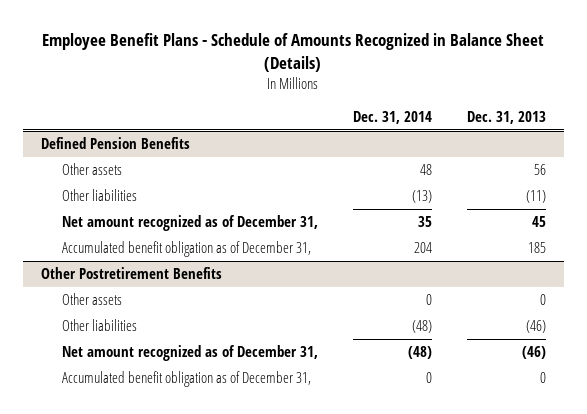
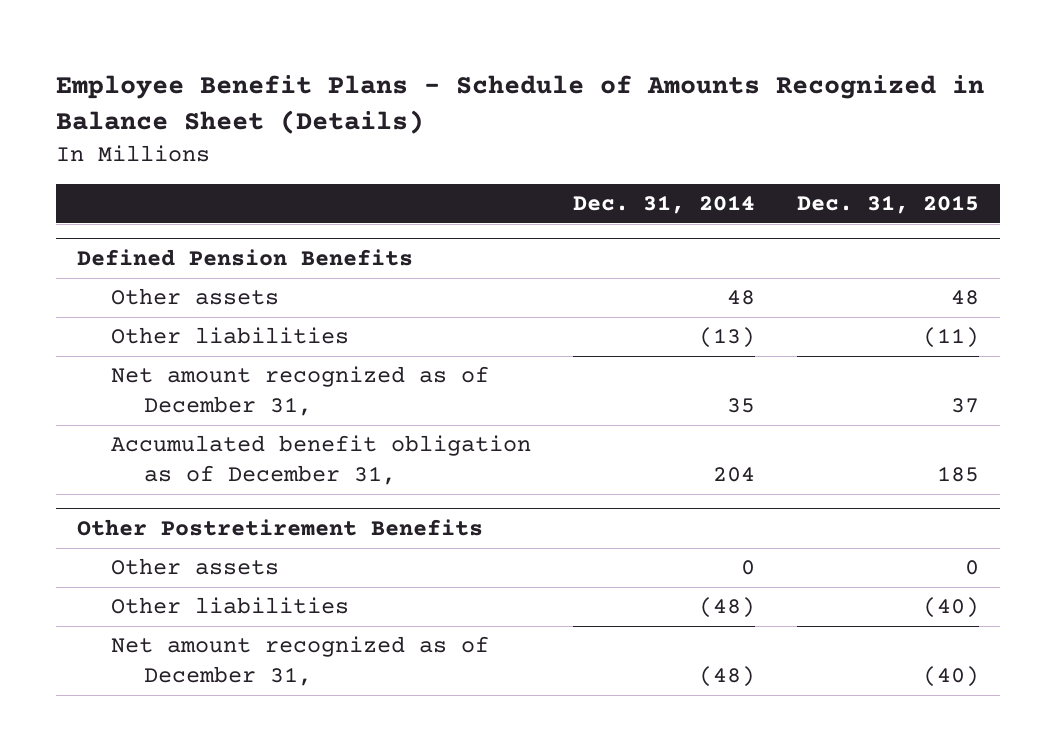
[467,111,547,125] Dec. 31, 2013 -> none
none -> [797,195,980,215] Dec. 31, 2015
[61,371,311,388] Accumulated benefit obligation as of December 31, -> none

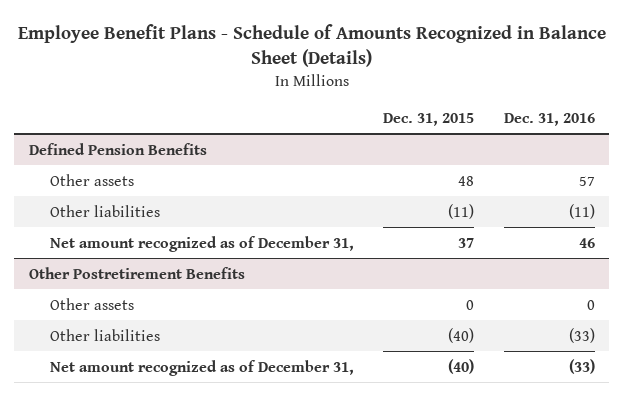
[572,195,755,215] Dec. 31, 2014 -> none
none -> [503,112,595,126] Dec. 31, 2016
[110,435,531,486] Accumulated benefit obligation as of December 31, -> none

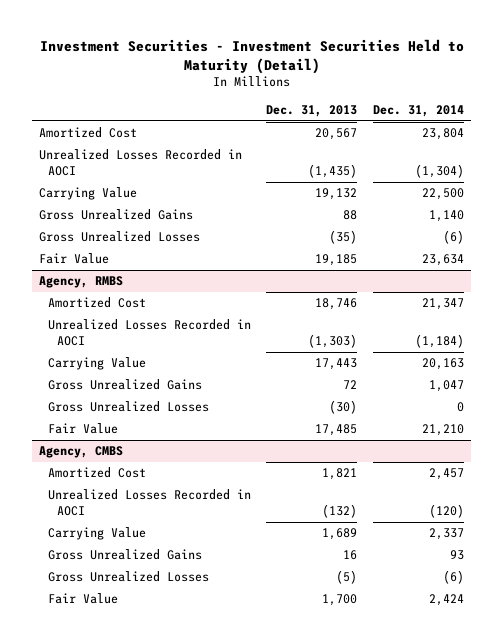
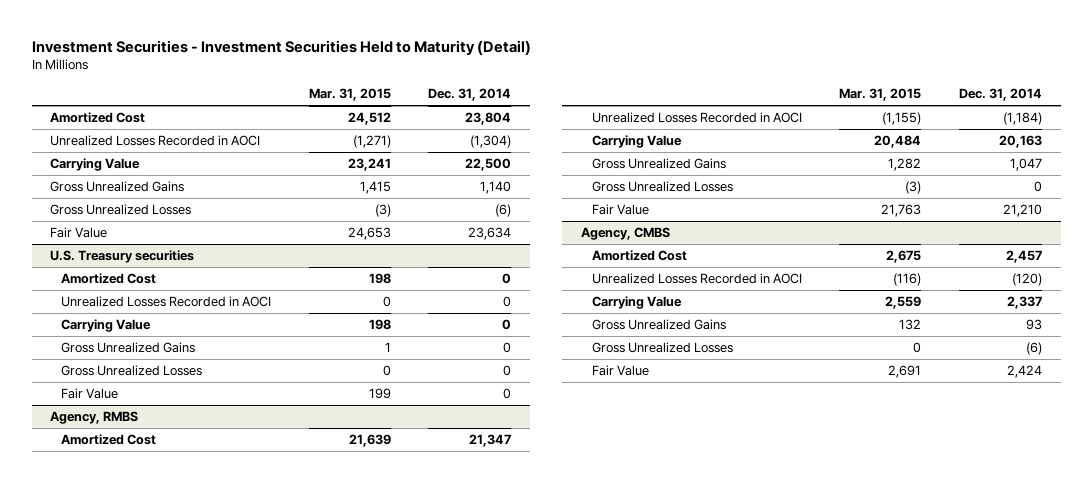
[266,104,358,117] Dec. 31, 2013 -> none
none -> [308,88,391,102] Mar. 31, 2015
none -> [50,250,195,264] U.S. Treasury securities
none -> [61,273,157,285] Amortized Cost
none -> [61,296,272,308] Unrealized Losses Recorded in AOCI
none -> [61,319,152,333] Carrying Value
none -> [61,342,196,354] Gross Unrealized Gains
none -> [61,365,203,377] Gross Unrealized Losses
none -> [61,388,119,400] Fair Value

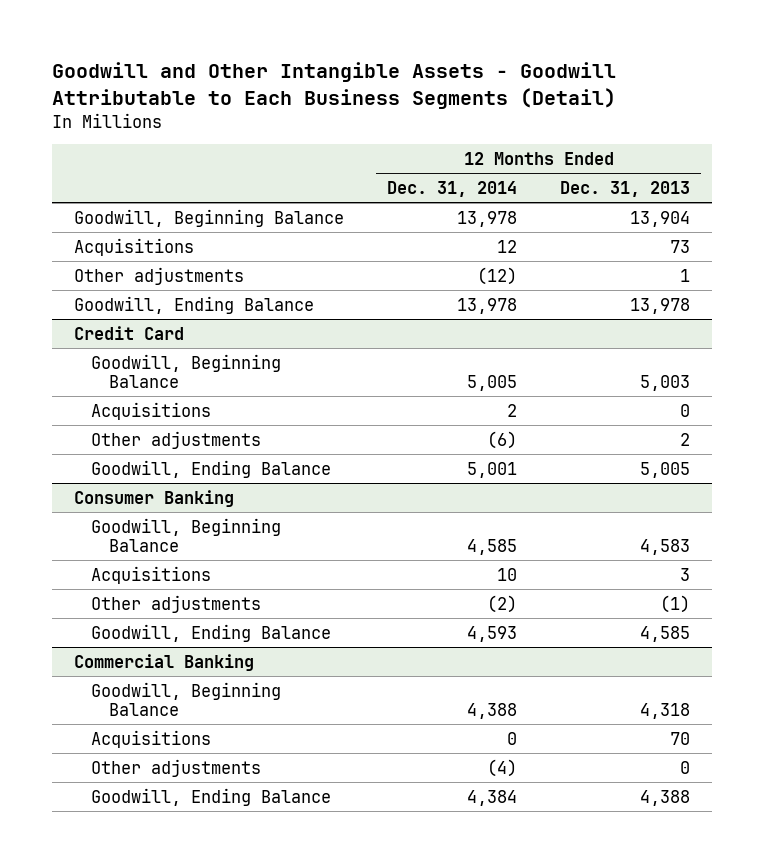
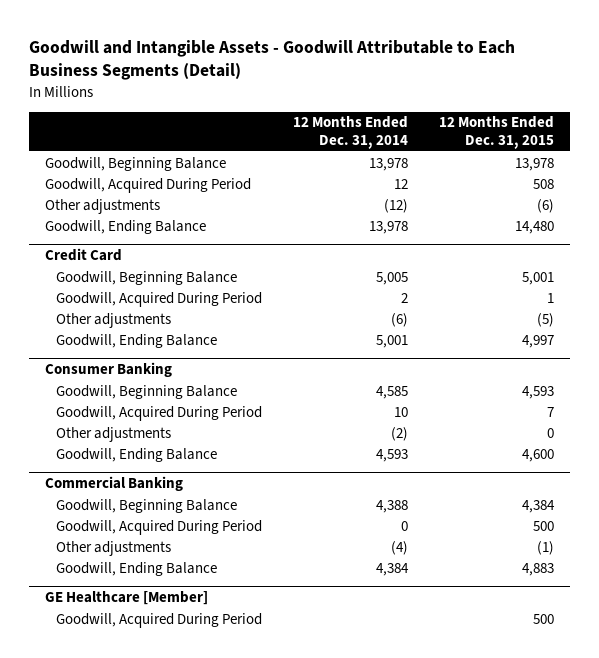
[51,62,616,109] Goodwill and Other Intangible Assets - Goodwill Attributable to Each Business Segments (Detail) -> [28,39,515,81] Goodwill and Intangible Assets - Goodwill Attributable to Each Business Segments (Detail)
[560,180,691,197] Dec. 31, 2013 -> none
none -> [439,116,555,149] 12 Months Ended Dec. 31, 2015
[73,237,194,256] Acquisitions -> [44,177,251,193] Goodwill, Acquired During Period
[91,401,212,420] Acquisitions -> [55,291,262,307] Goodwill, Acquired During Period
[91,565,212,584] Acquisitions -> [55,405,262,421] Goodwill, Acquired During Period
[91,729,212,748] Acquisitions -> [55,519,262,535] Goodwill, Acquired During Period
none -> [44,591,208,606] GE Healthcare [Member]
none -> [55,612,262,628] Goodwill, Acquired During Period

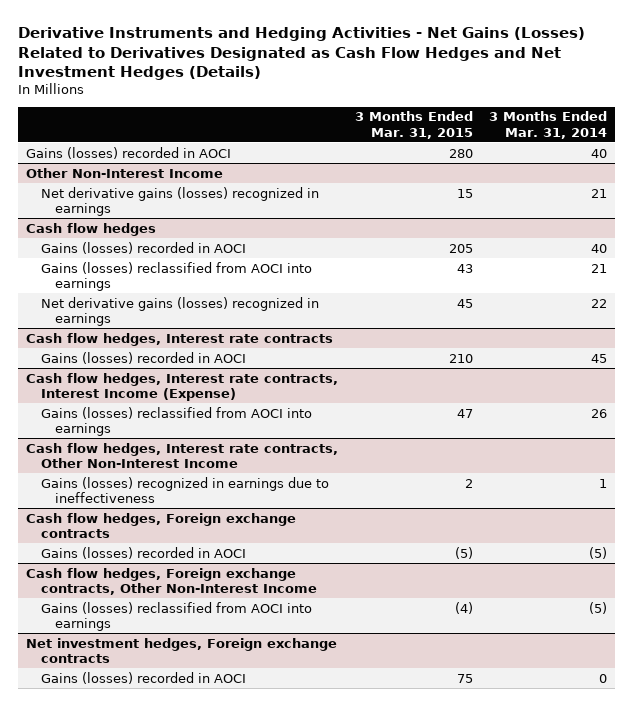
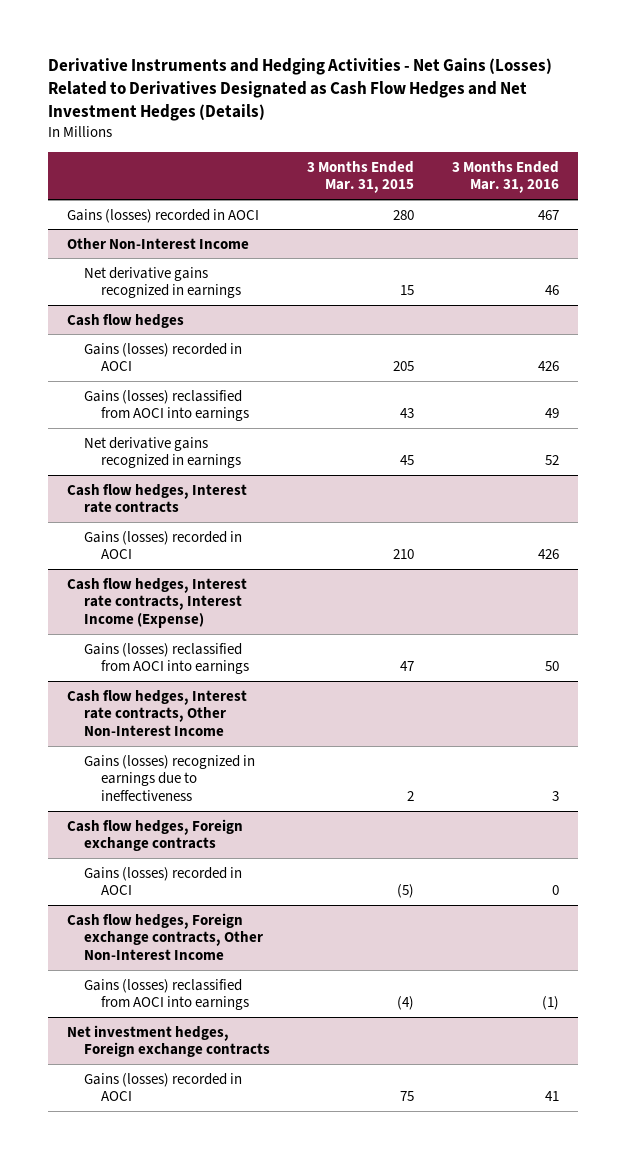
[488,111,607,139] 3 Months Ended Mar. 31, 2014 -> none
none -> [452,160,560,194] 3 Months Ended Mar. 31, 2016
[40,186,319,216] Net derivative gains (losses) recognized in earnings -> [83,266,241,299] Net derivative gains recognized in earnings
[40,296,319,326] Net derivative gains (losses) recognized in earnings -> [83,436,241,469] Net derivative gains recognized in earnings

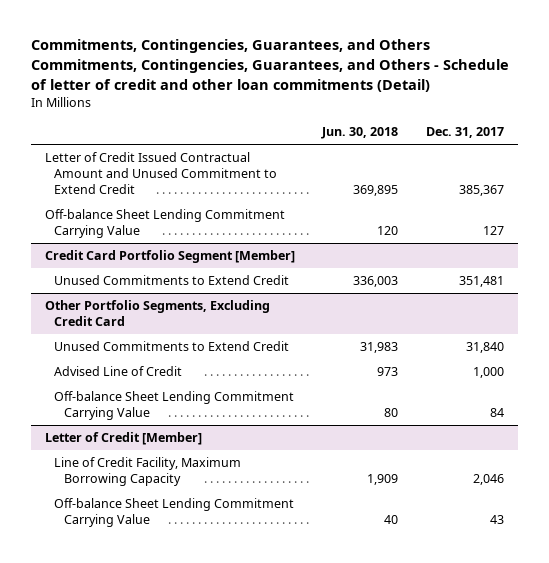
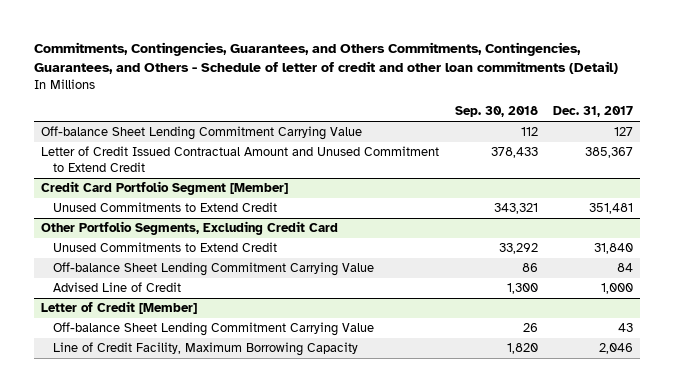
[321,127,399,140] Jun. 30, 2018 -> none
none -> [454,106,538,118] Sep. 30, 2018
[44,152,278,194] Letter of Credit Issued Contractual Amount and Unused Commitment to Extend Credit -> [41,146,440,172] Letter of Credit Issued Contractual Amount and Unused Commitment to Extend Credit
[54,366,183,377] Advised Line of Credit -> [52,282,181,293] Advised Line of Credit
[54,457,242,486] Line of Credit Facility, Maximum Borrowing Capacity -> [52,342,358,357] Line of Credit Facility, Maximum Borrowing Capacity

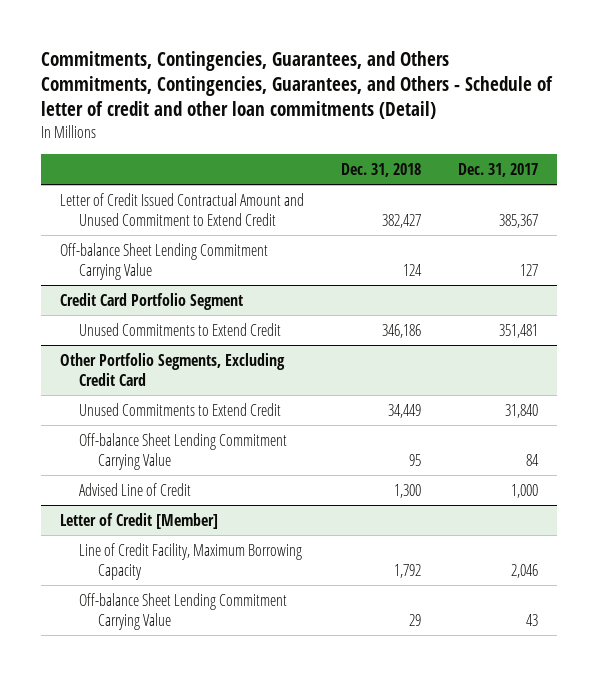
[454,106,538,118] Sep. 30, 2018 -> none
none -> [341,162,422,177] Dec. 31, 2018
[41,126,363,141] Off-balance Sheet Lending Commitment Carrying Value -> [59,242,268,280] Off-balance Sheet Lending Commitment Carrying Value
[41,181,289,196] Credit Card Portfolio Segment [Member] -> [59,292,243,310] Credit Card Portfolio Segment
[52,322,374,337] Off-balance Sheet Lending Commitment Carrying Value -> [78,592,287,630] Off-balance Sheet Lending Commitment Carrying Value

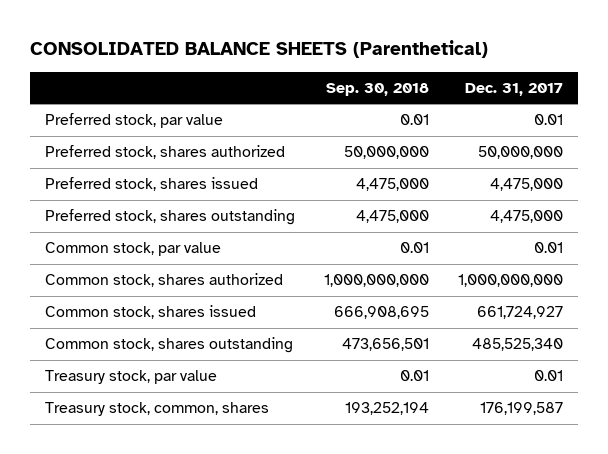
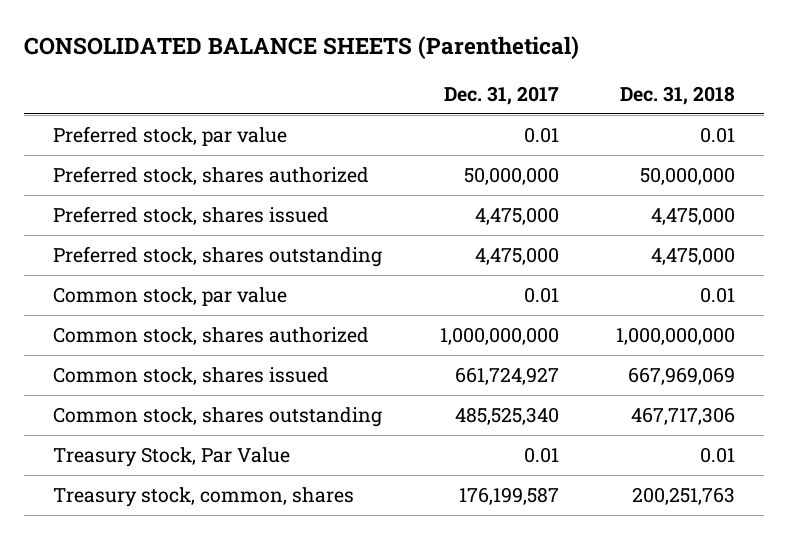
[325,82,429,96] Sep. 30, 2018 -> none
none -> [620,86,736,106] Dec. 31, 2018
[44,370,217,385] Treasury stock, par value -> [52,446,290,467] Treasury Stock, Par Value

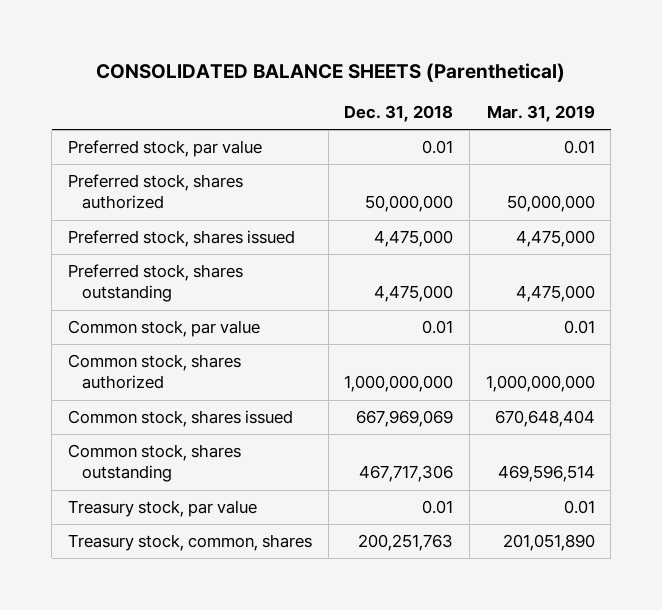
[443,86,559,106] Dec. 31, 2017 -> none
none -> [486,105,595,123] Mar. 31, 2019
[52,446,290,467] Treasury Stock, Par Value -> [67,500,257,518] Treasury stock, par value

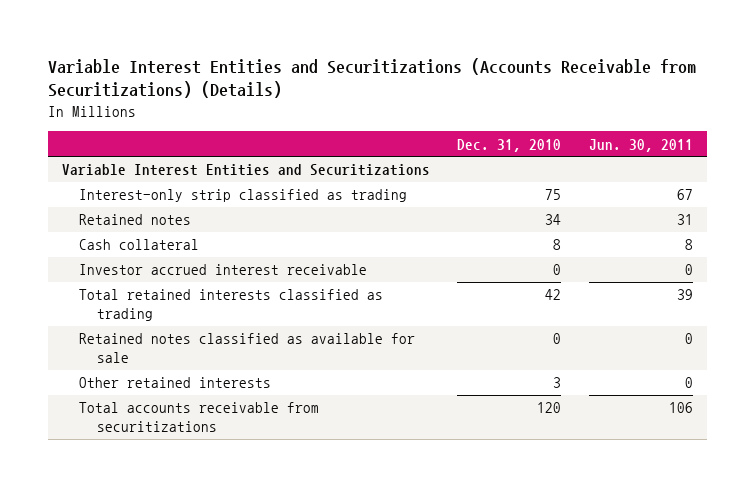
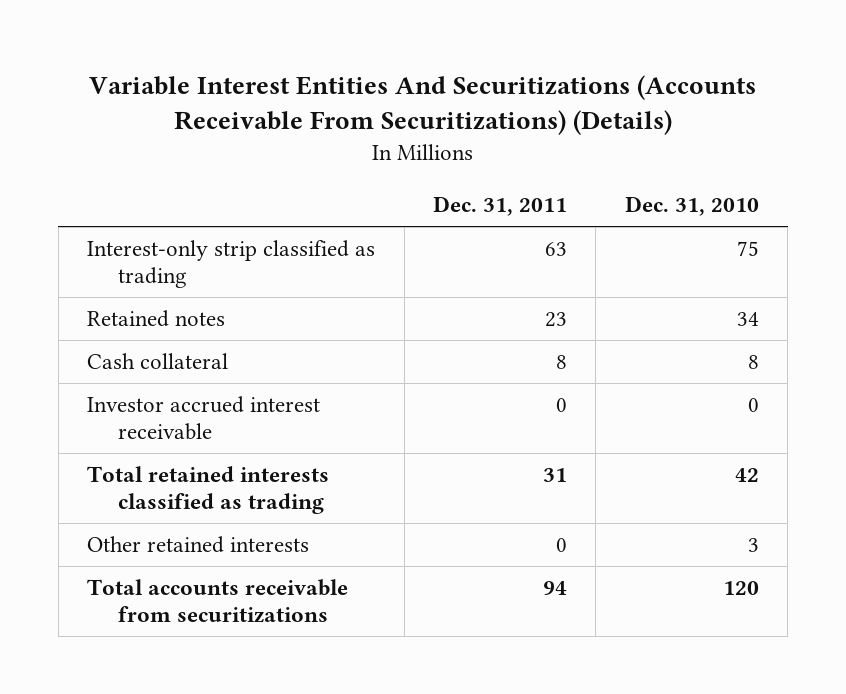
[48,57,697,99] Variable Interest Entities and Securitizations (Accounts Receivable from Securitizations) (Details) -> [88,74,756,136] Variable Interest Entities And Securitizations (Accounts Receivable From Securitizations) (Details)
[588,138,693,152] Jun. 30, 2011 -> none
none -> [432,195,567,216] Dec. 31, 2011
[61,164,430,177] Variable Interest Entities and Securitizations -> none
[79,333,416,363] Retained notes classified as available for sale -> none

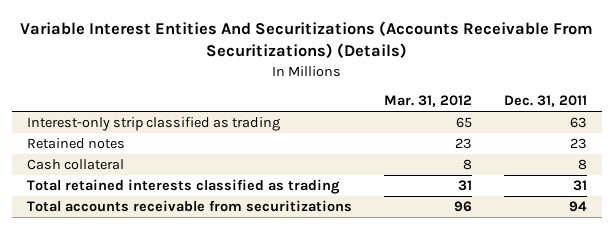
[624,195,759,216] Dec. 31, 2010 -> none
none -> [384,95,473,108] Mar. 31, 2012
[87,396,321,440] Investor accrued interest receivable -> none
[87,536,310,554] Other retained interests -> none

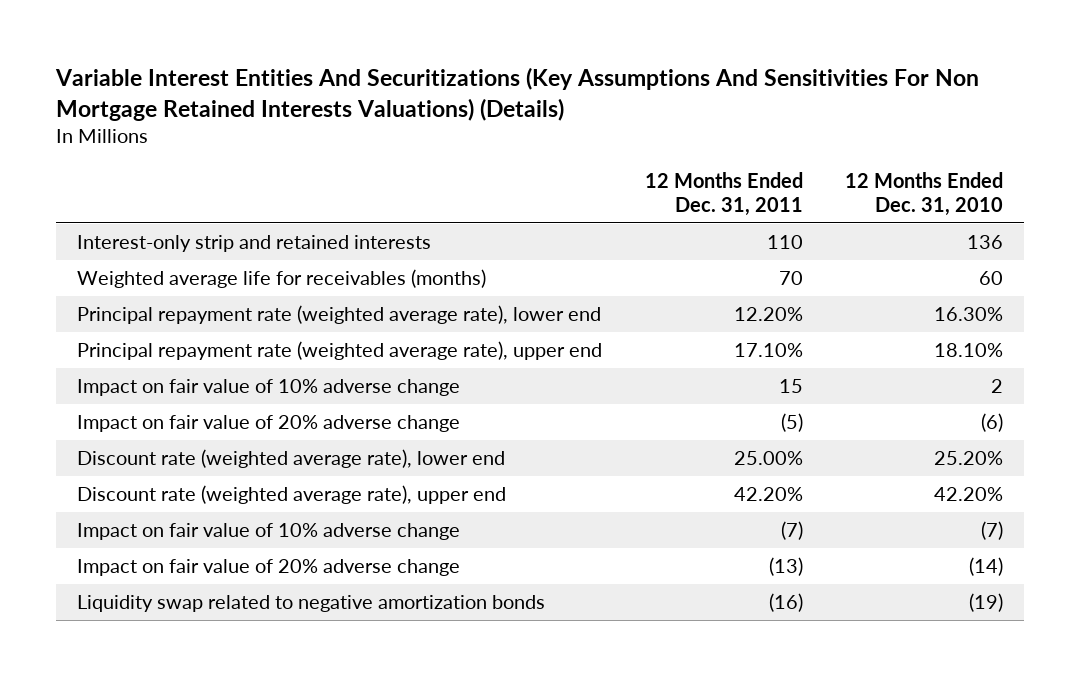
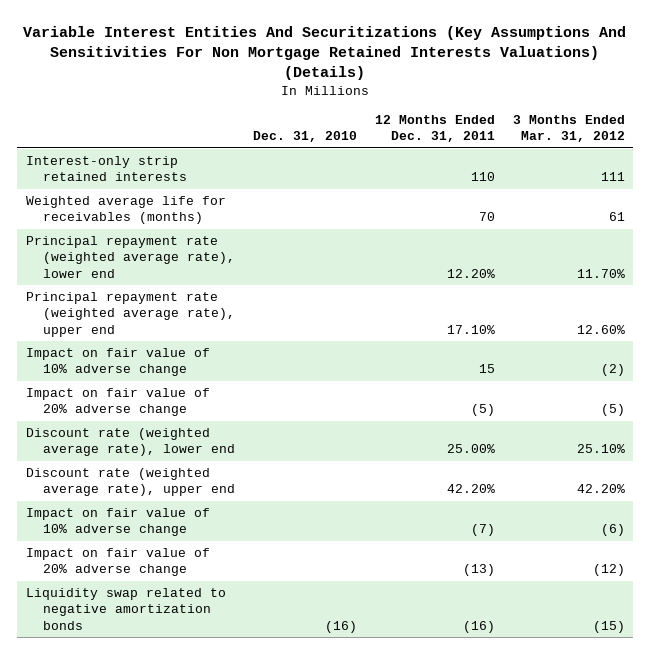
[844,171,1003,216] 12 Months Ended Dec. 31, 2010 -> none
none -> [253,131,358,143] Dec. 31, 2010
none -> [512,114,625,143] 3 Months Ended Mar. 31, 2012
[77,235,432,253] Interest-only strip and retained interests -> [26,155,188,182] Interest-only strip retained interests

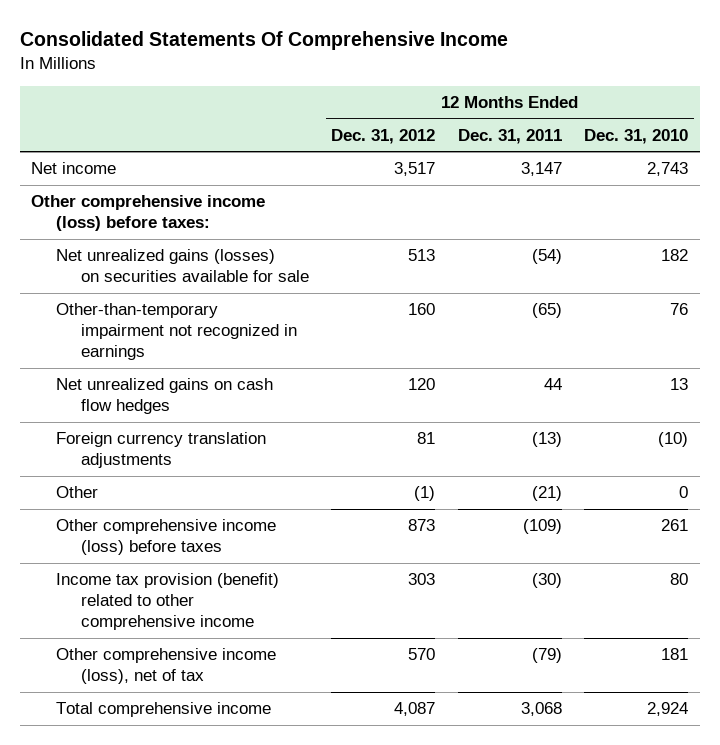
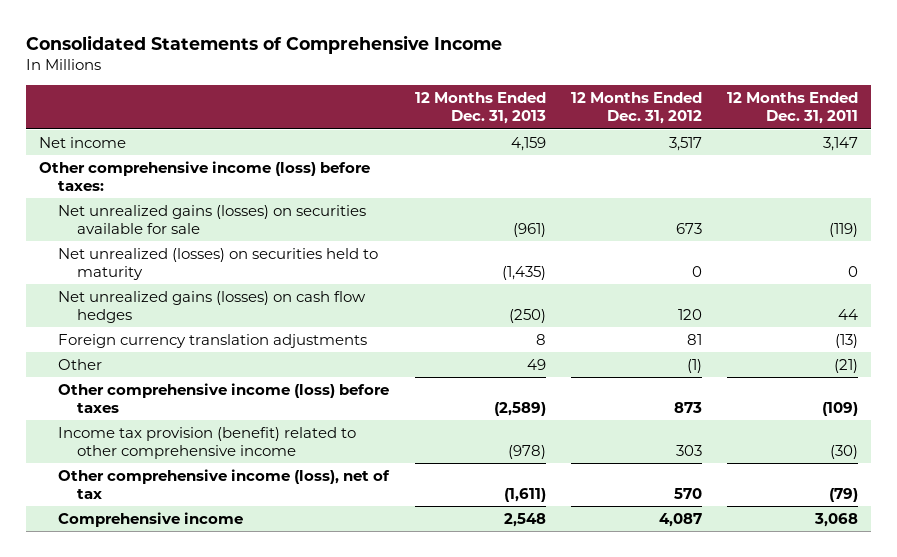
[20,31,509,51] Consolidated Statements Of Comprehensive Income -> [26,34,503,54] Consolidated Statements of Comprehensive Income
[584,128,689,144] Dec. 31, 2010 -> none
none -> [414,91,546,125] 12 Months Ended Dec. 31, 2013
[56,303,297,361] Other-than-temporary impairment not recognized in earnings -> none
[408,249,436,262] 513 -> [676,223,703,235] 673
[531,249,562,265] (54) -> [829,223,859,238] (119)
none -> [58,247,379,281] Net unrealized (losses) on securities held to maturity
[56,378,274,415] Net unrealized gains on cash flow hedges -> [58,290,367,324] Net unrealized gains (losses) on cash flow hedges
[56,702,272,718] Total comprehensive income -> [58,511,244,527] Comprehensive income

